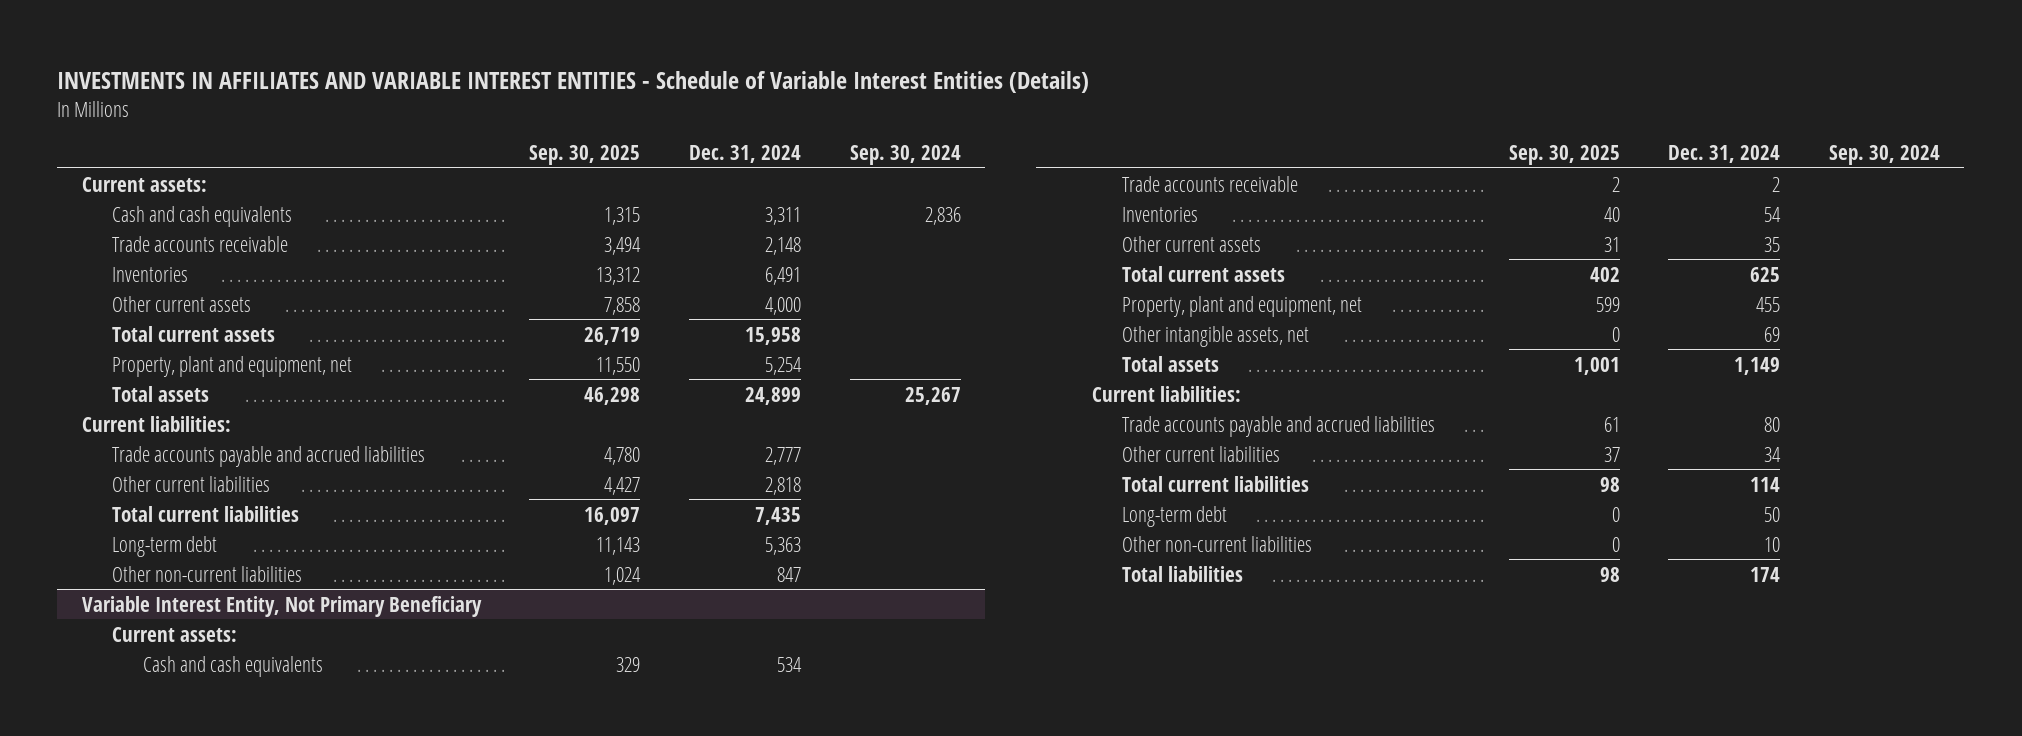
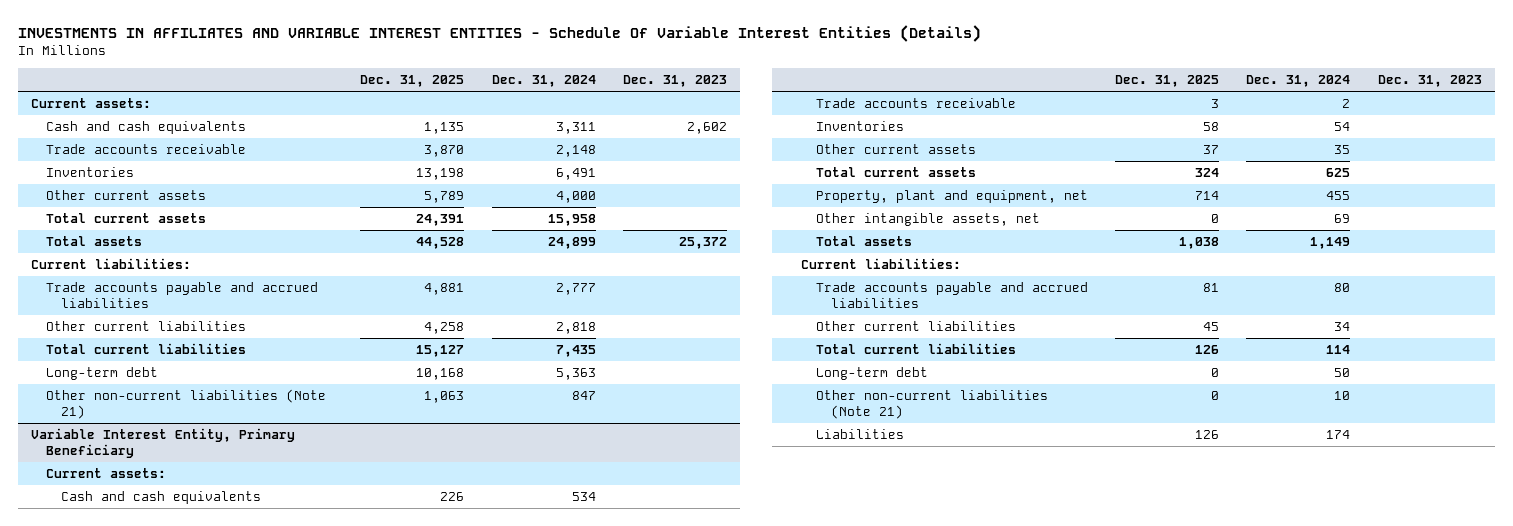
[57,71,1090,94] INVESTMENTS IN AFFILIATES AND VARIABLE INTEREST ENTITIES - Schedule of Variable Interest Entities (Details) -> [17,24,981,42] INVESTMENTS IN AFFILIATES AND VARIABLE INTEREST ENTITIES - Schedule Of Variable Interest Entities (Details)
[529,144,641,165] Sep. 30, 2025 -> none
[849,144,961,165] Sep. 30, 2024 -> none
none -> [360,74,465,87] Dec. 31, 2025
none -> [622,74,727,87] Dec. 31, 2023
[112,355,353,377] Property, plant and equipment, net -> none
[112,565,303,582] Other non-current liabilities -> [46,389,327,420] Other non-current liabilities (Note 21)
[81,595,482,617] Variable Interest Entity, Not Primary Beneficiary -> [31,428,296,459] Variable Interest Entity, Primary Beneficiary
[1122,535,1313,552] Other non-current liabilities -> [816,390,1049,420] Other non-current liabilities (Note 21)
[1122,565,1244,582] Total liabilities -> [816,429,905,440] Liabilities

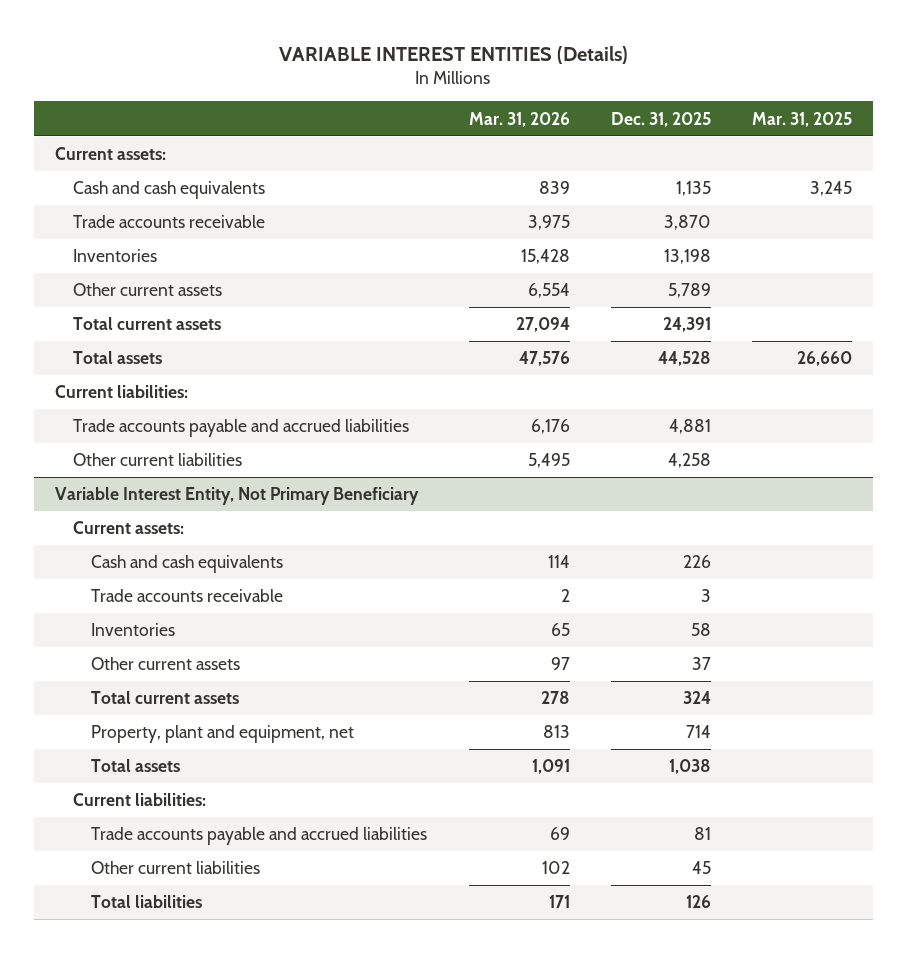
[17,24,981,42] INVESTMENTS IN AFFILIATES AND VARIABLE INTEREST ENTITIES - Schedule Of Variable Interest Entities (Details) -> [279,45,629,64] VARIABLE INTEREST ENTITIES (Details)
[491,74,596,87] Dec. 31, 2024 -> none
[622,74,727,87] Dec. 31, 2023 -> none
none -> [468,111,570,127] Mar. 31, 2026
none -> [752,111,853,127] Mar. 31, 2025
[46,343,247,355] Total current liabilities -> none
[46,367,159,381] Long-term debt -> none
[46,389,327,420] Other non-current liabilities (Note 21) -> none
[31,428,296,459] Variable Interest Entity, Primary Beneficiary -> [54,487,419,506] Variable Interest Entity, Not Primary Beneficiary
[816,213,1041,227] Other intangible assets, net -> none
[816,343,1017,355] Total current liabilities -> none
[816,367,929,381] Long-term debt -> none
[816,390,1049,420] Other non-current liabilities (Note 21) -> none
[816,429,905,440] Liabilities -> [91,895,203,909] Total liabilities

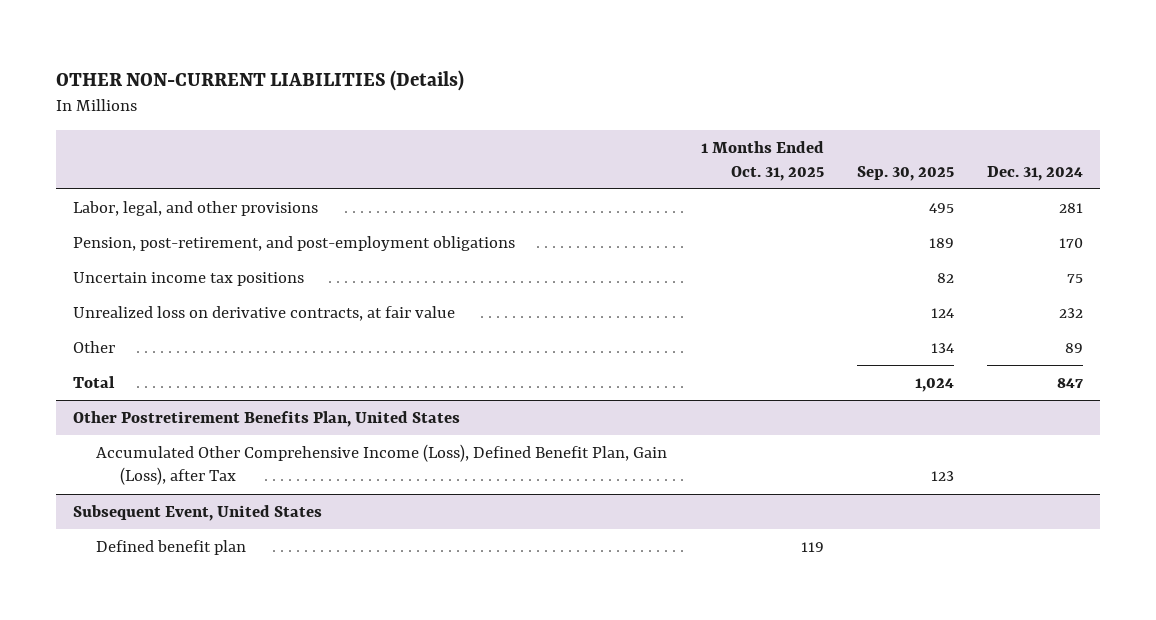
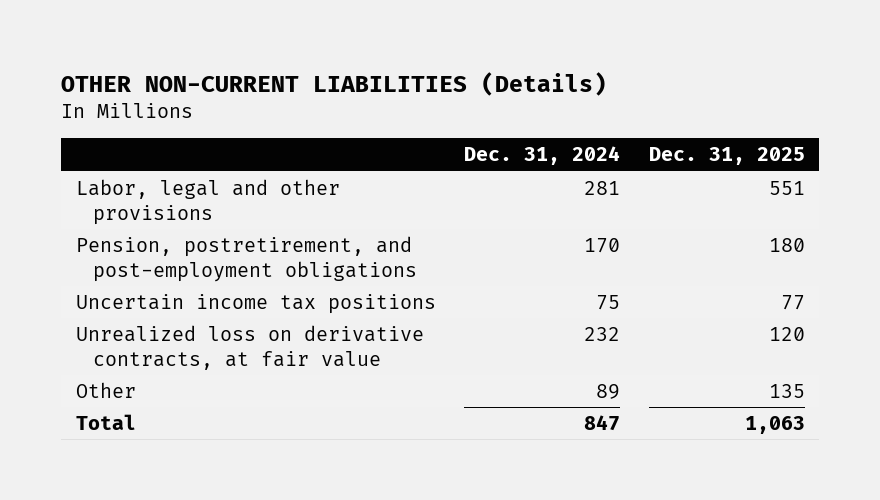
[700,141,824,181] 1 Months Ended Oct. 31, 2025 -> none
[856,165,954,181] Sep. 30, 2025 -> none
none -> [648,147,805,166] Dec. 31, 2025
[72,201,318,217] Labor, legal, and other provisions -> [75,179,340,226] Labor, legal and other provisions
[72,236,515,252] Pension, post-retirement, and post-employment obligations -> [75,236,417,283] Pension, postretirement, and post-employment obligations
[72,411,460,428] Other Postretirement Benefits Plan, United States -> none
[96,444,668,486] Accumulated Other Comprehensive Income (Loss), Defined Benefit Plan, Gain (Loss), after Tax -> none
[72,505,322,522] Subsequent Event, United States -> none
[96,540,247,556] Defined benefit plan -> none

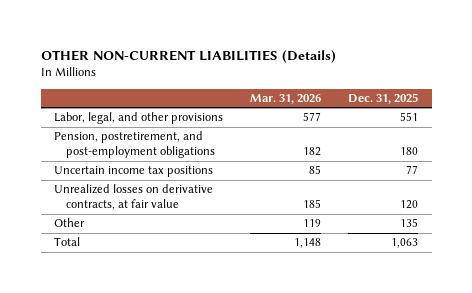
[464,146,621,166] Dec. 31, 2024 -> none
none -> [250,94,322,105] Mar. 31, 2026
[75,179,340,226] Labor, legal and other provisions -> [54,112,224,125] Labor, legal, and other provisions
[75,325,424,371] Unrealized loss on derivative contracts, at fair value -> [54,184,214,211] Unrealized losses on derivative contracts, at fair value

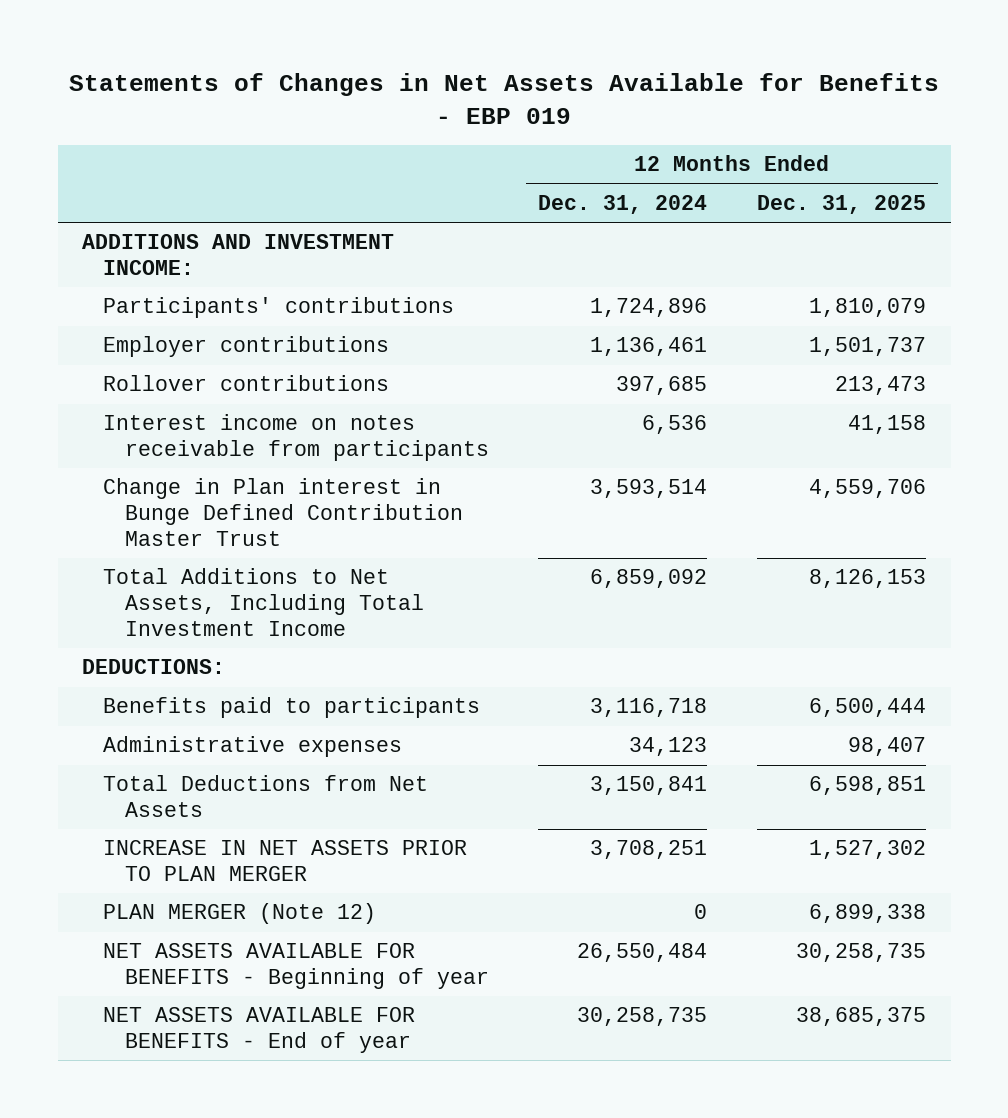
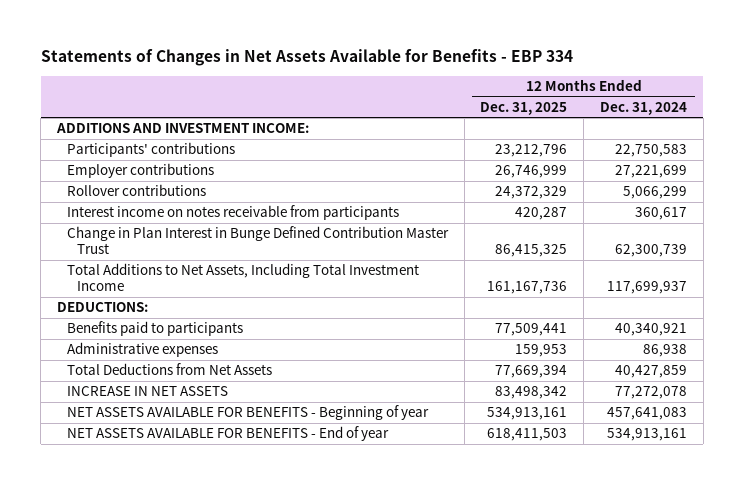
[69,72,940,124] Statements of Changes in Net Assets Available for Benefits - EBP 019 -> [40,48,573,66] Statements of Changes in Net Assets Available for Benefits - EBP 334
[590,298,708,318] 1,724,896 -> [614,144,687,158] 22,750,583
[808,298,926,318] 1,810,079 -> [495,144,568,158] 23,212,796
[590,337,708,357] 1,136,461 -> [614,165,687,179] 27,221,699
[808,337,926,357] 1,501,737 -> [495,165,568,179] 26,746,999
[616,376,708,396] 397,685 -> [622,186,687,200] 5,066,299
[834,376,926,396] 213,473 -> [495,186,568,200] 24,372,329
[642,415,708,435] 6,536 -> [634,207,687,221] 360,617
[847,415,926,435] 41,158 -> [515,207,568,221] 420,287
[103,478,463,546] Change in Plan interest in Bunge Defined Contribution Master Trust -> [66,226,449,255] Change in Plan Interest in Bunge Defined Contribution Master Trust
[590,479,708,499] 3,593,514 -> [614,244,687,258] 62,300,739
[808,479,926,499] 4,559,706 -> [495,244,568,258] 86,415,325
[590,569,708,589] 6,859,092 -> [606,281,687,295] 117,699,937
[808,569,926,589] 8,126,153 -> [487,281,568,295] 161,167,736
[103,903,377,925] PLAN MERGER (Note 12) -> none
[590,698,708,718] 3,116,718 -> [614,323,687,337] 40,340,921
[808,698,926,718] 6,500,444 -> [495,323,568,337] 77,509,441
[629,737,708,757] 34,123 -> [642,344,687,358] 86,938
[847,737,926,757] 98,407 -> [515,344,568,358] 159,953
[590,776,708,796] 3,150,841 -> [614,365,687,379] 40,427,859
[808,776,926,796] 6,598,851 -> [495,365,568,379] 77,669,394
[103,840,468,882] INCREASE IN NET ASSETS PRIOR TO PLAN MERGER -> [66,386,228,397] INCREASE IN NET ASSETS
[590,840,708,860] 3,708,251 -> [614,386,687,400] 77,272,078
[808,840,926,860] 1,527,302 -> [495,386,568,400] 83,498,342
[577,943,708,963] 26,550,484 -> [606,407,687,421] 457,641,083
[795,943,926,963] 30,258,735 -> [487,407,568,421] 534,913,161
[577,1007,708,1027] 30,258,735 -> [606,428,687,442] 534,913,161
[795,1007,926,1027] 38,685,375 -> [487,428,568,442] 618,411,503

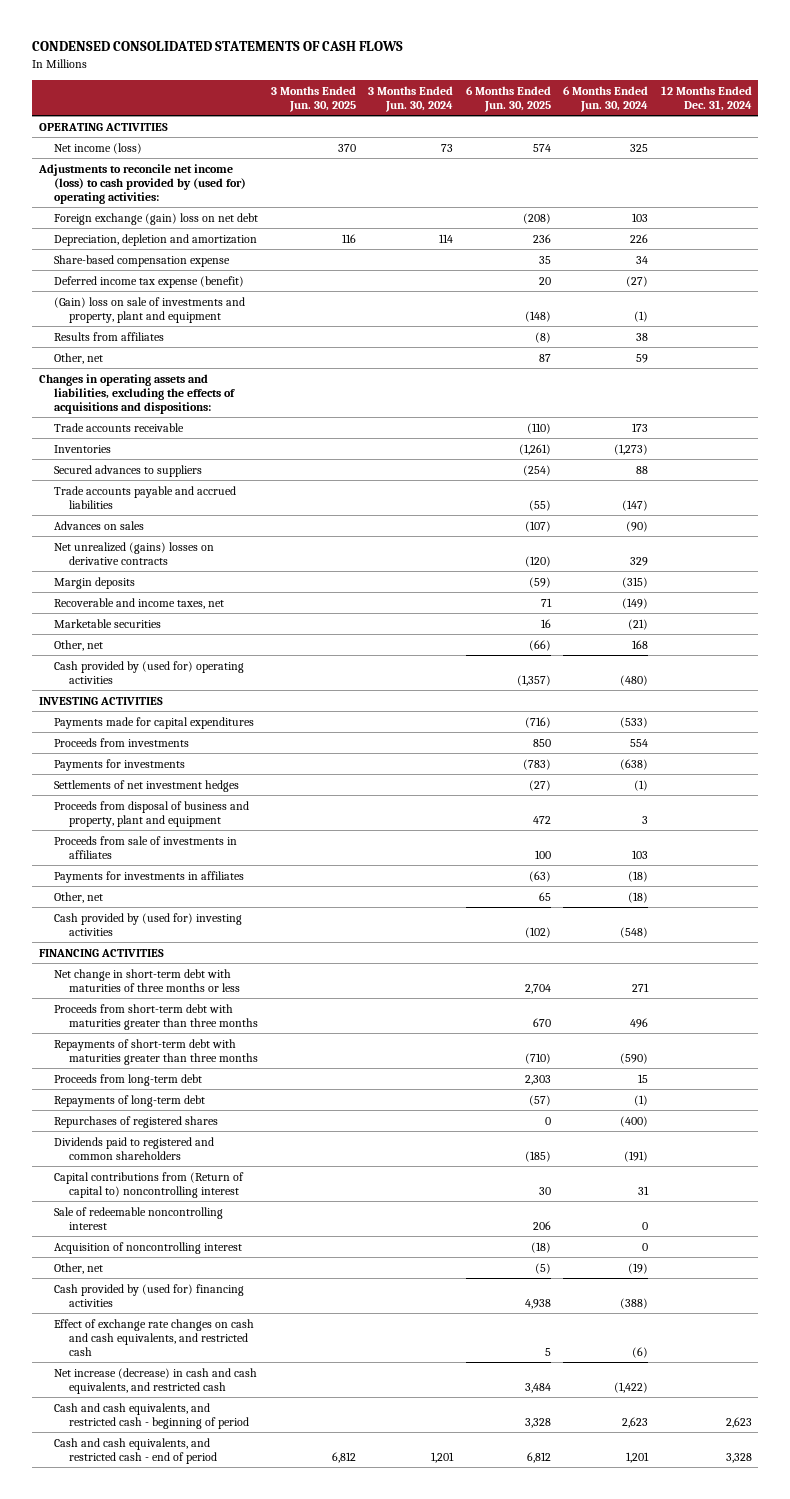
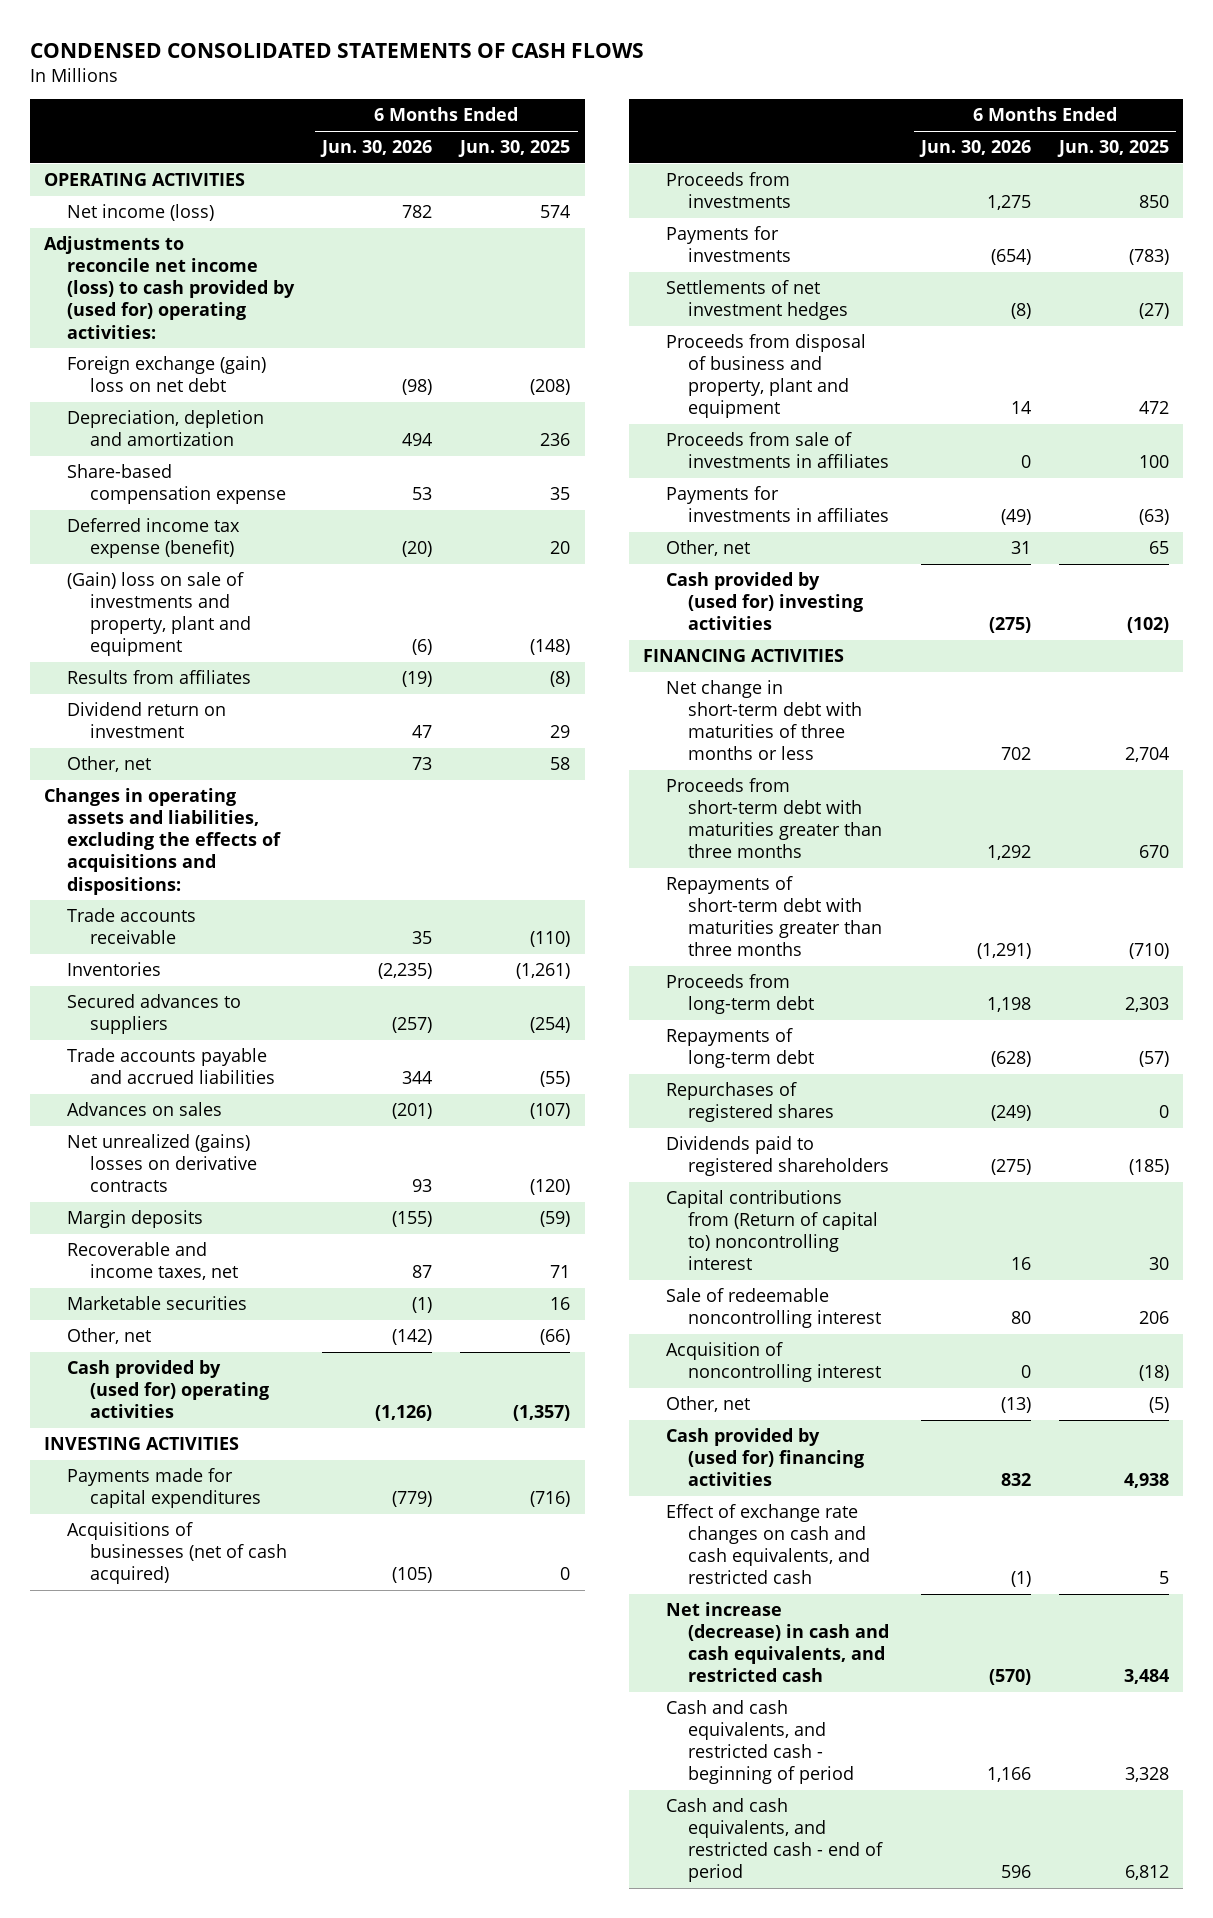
[270,85,356,112] 3 Months Ended Jun. 30, 2025 -> none
[368,85,454,112] 3 Months Ended Jun. 30, 2024 -> none
[563,85,649,112] 6 Months Ended Jun. 30, 2024 -> none
[660,85,752,111] 12 Months Ended Dec. 31, 2024 -> none
none -> [320,140,433,158] Jun. 30, 2026
none -> [67,702,227,739] Dividend return on investment
[538,353,551,362] 87 -> [550,757,571,771] 58
none -> [67,1522,287,1585] Acquisitions of businesses (net of cash acquired)
[54,1136,215,1160] Dividends paid to registered and common shareholders -> [665,1136,890,1177] Dividends paid to registered shareholders

